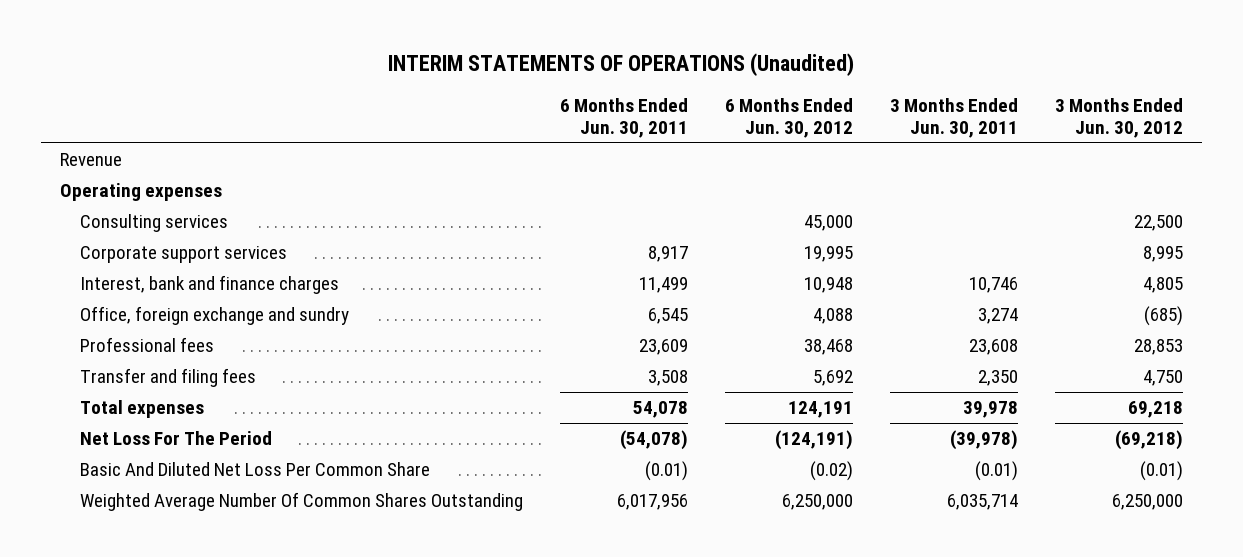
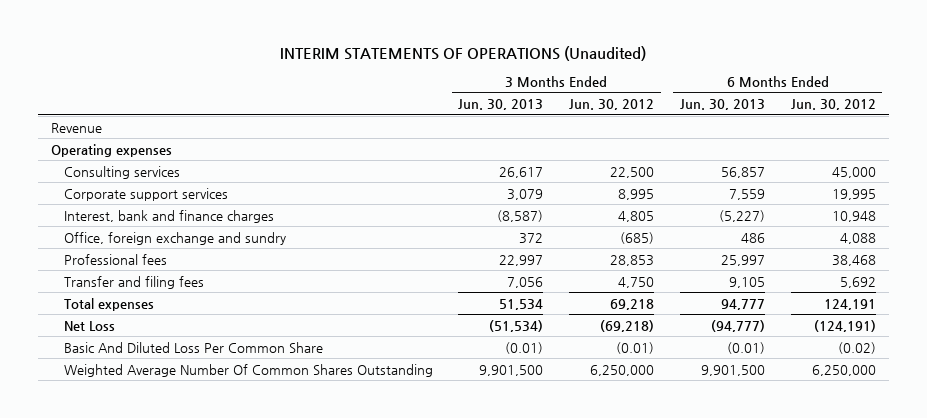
[560,98,689,139] 6 Months Ended Jun. 30, 2011 -> none
[890,98,1019,139] 3 Months Ended Jun. 30, 2011 -> none
none -> [458,98,544,110] Jun. 30, 2013
none -> [679,98,765,110] Jun. 30, 2013
[80,431,273,446] Net Loss For The Period -> [63,320,115,331] Net Loss
[80,462,431,477] Basic And Diluted Net Loss Per Common Share -> [63,341,323,353] Basic And Diluted Loss Per Common Share

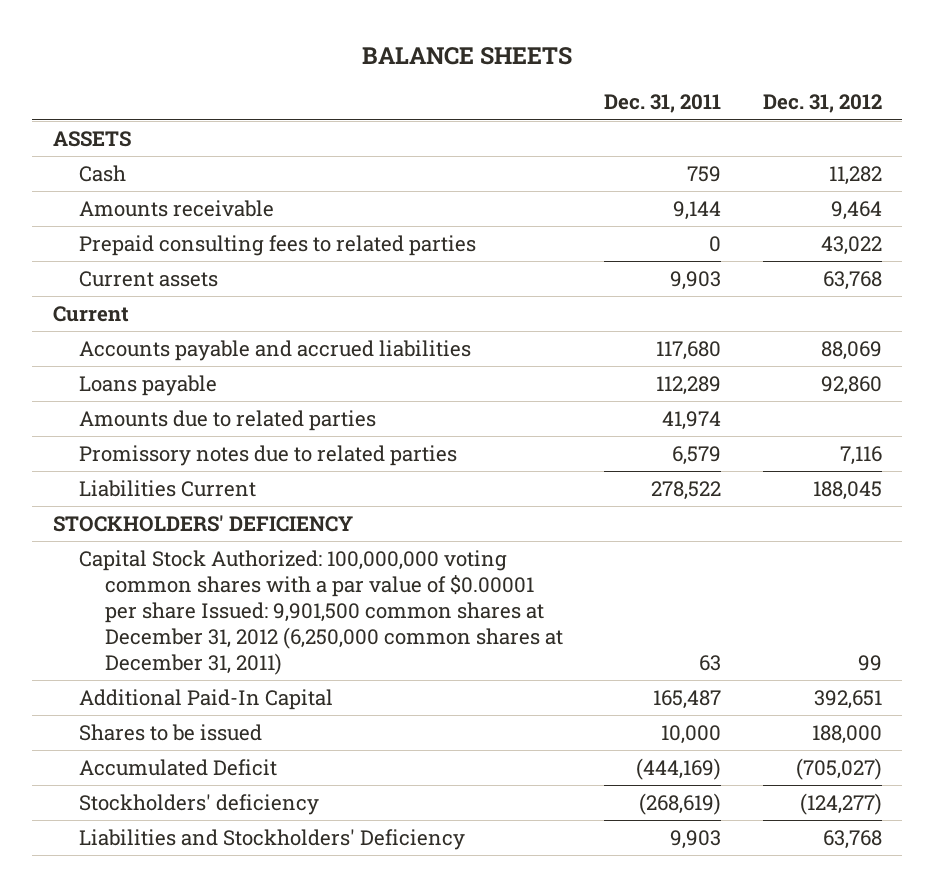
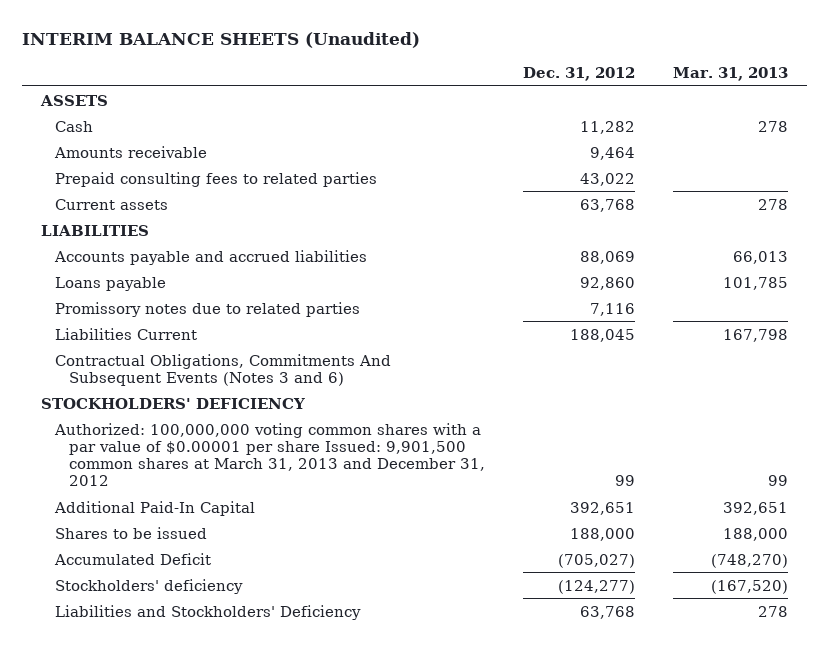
[362,46,573,65] BALANCE SHEETS -> [21,31,420,48] INTERIM BALANCE SHEETS (Unaudited)
[604,94,722,114] Dec. 31, 2011 -> none
none -> [673,66,789,81] Mar. 31, 2013
[52,305,129,322] Current -> none
none -> [40,224,149,236] LIABILITIES
[79,409,377,431] Amounts due to related parties -> none
none -> [54,353,391,386] Contractual Obligations, Commitments And Subsequent Events (Notes 3 and 6)
[79,549,564,675] Capital Stock Authorized: 100,000,000 voting common shares with a par value of $0.00001 per share Issued: 9,901,500 common shares at December 31, 2012 (6,250,000 common shares at December 31, 2011) -> [53,422,485,486] Authorized: 100,000,000 voting common shares with a par value of $0.00001 per share Issued: 9,901,500 common shares at March 31, 2013 and December 31, 2012

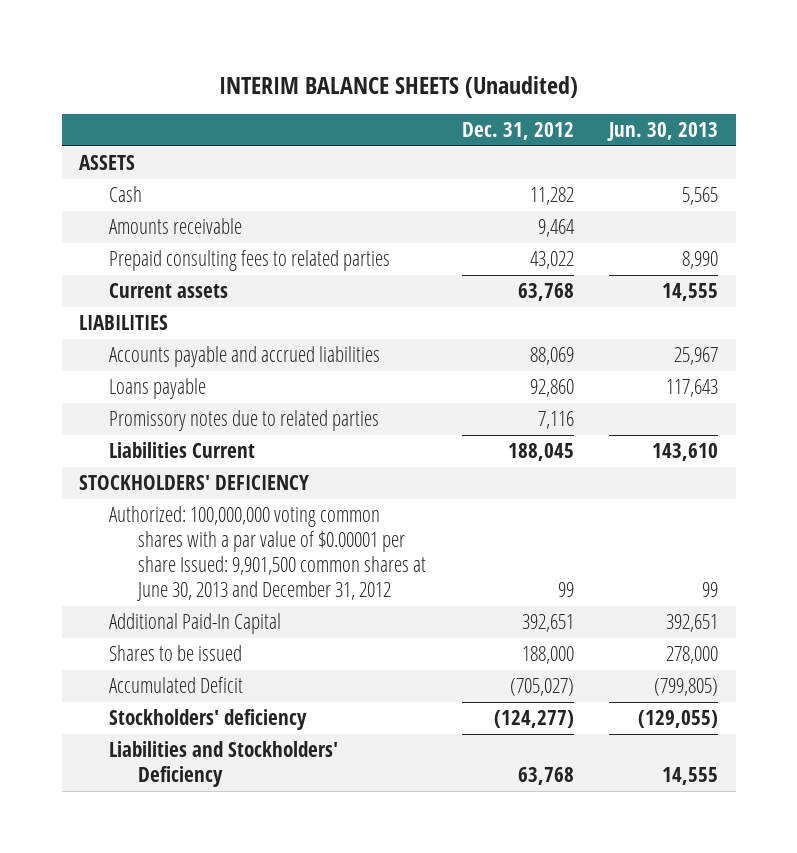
[673,66,789,81] Mar. 31, 2013 -> none
none -> [606,122,718,142] Jun. 30, 2013
[54,353,391,386] Contractual Obligations, Commitments And Subsequent Events (Notes 3 and 6) -> none
[53,422,485,486] Authorized: 100,000,000 voting common shares with a par value of $0.00001 per share Issued: 9,901,500 common shares at March 31, 2013 and December 31, 2012 -> [108,506,427,602] Authorized: 100,000,000 voting common shares with a par value of $0.00001 per share Issued: 9,901,500 common shares at June 30, 2013 and December 31, 2012

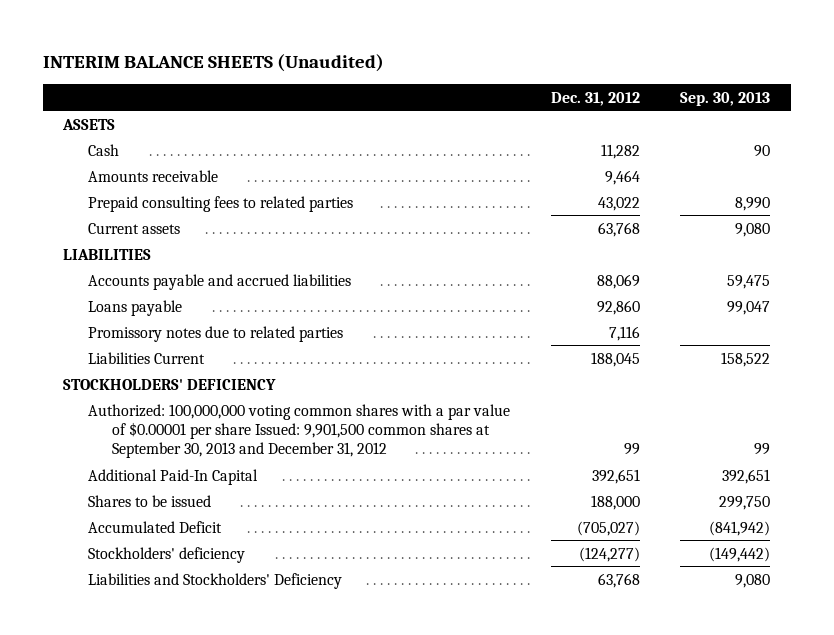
[606,122,718,142] Jun. 30, 2013 -> none
none -> [680,91,771,106] Sep. 30, 2013
[108,506,427,602] Authorized: 100,000,000 voting common shares with a par value of $0.00001 per share Issued: 9,901,500 common shares at June 30, 2013 and December 31, 2012 -> [87,403,510,459] Authorized: 100,000,000 voting common shares with a par value of $0.00001 per share Issued: 9,901,500 common shares at September 30, 2013 and December 31, 2012

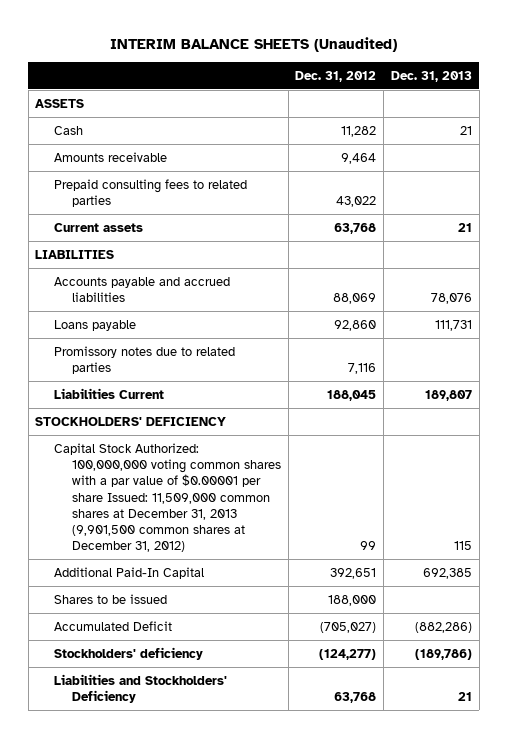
[680,91,771,106] Sep. 30, 2013 -> none
none -> [390,70,472,82] Dec. 31, 2013
[87,403,510,459] Authorized: 100,000,000 voting common shares with a par value of $0.00001 per share Issued: 9,901,500 common shares at September 30, 2013 and December 31, 2012 -> [53,442,281,553] Capital Stock Authorized: 100,000,000 voting common shares with a par value of $0.00001 per share Issued: 11,509,000 common shares at December 31, 2013 (9,901,500 common shares at December 31, 2012)

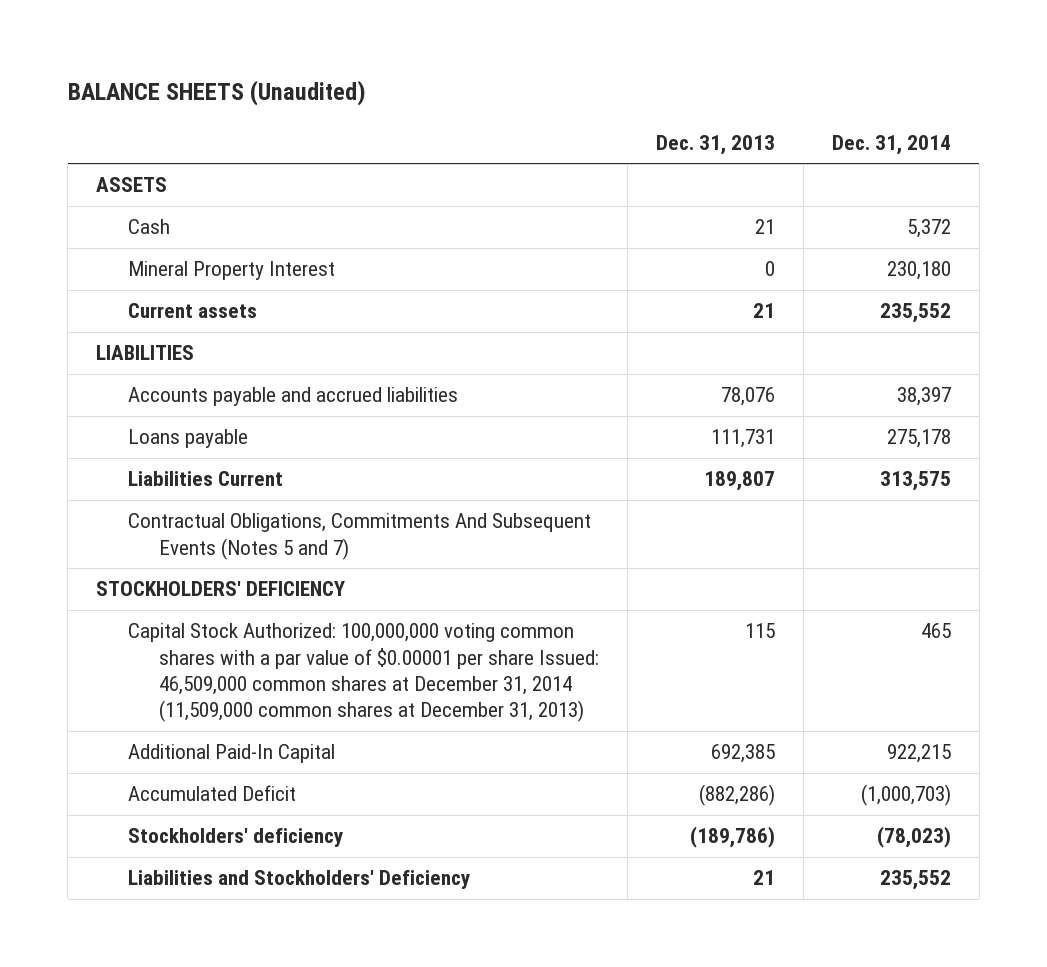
[109,36,397,52] INTERIM BALANCE SHEETS (Unaudited) -> [67,80,366,107] BALANCE SHEETS (Unaudited)
[295,70,377,82] Dec. 31, 2012 -> none
none -> [831,134,951,155] Dec. 31, 2014
[53,151,167,162] Amounts receivable -> none
[53,178,247,208] Prepaid consulting fees to related parties -> none
none -> [127,261,335,281] Mineral Property Interest
[53,345,235,375] Promissory notes due to related parties -> none
none -> [127,513,591,560] Contractual Obligations, Commitments And Subsequent Events (Notes 5 and 7)
[53,442,281,553] Capital Stock Authorized: 100,000,000 voting common shares with a par value of $0.00001 per share Issued: 11,509,000 common shares at December 31, 2013 (9,901,500 common shares at December 31, 2012) -> [127,623,600,723] Capital Stock Authorized: 100,000,000 voting common shares with a par value of $0.00001 per share Issued: 46,509,000 common shares at December 31, 2014 (11,509,000 common shares at December 31, 2013)
[53,593,167,604] Shares to be issued -> none

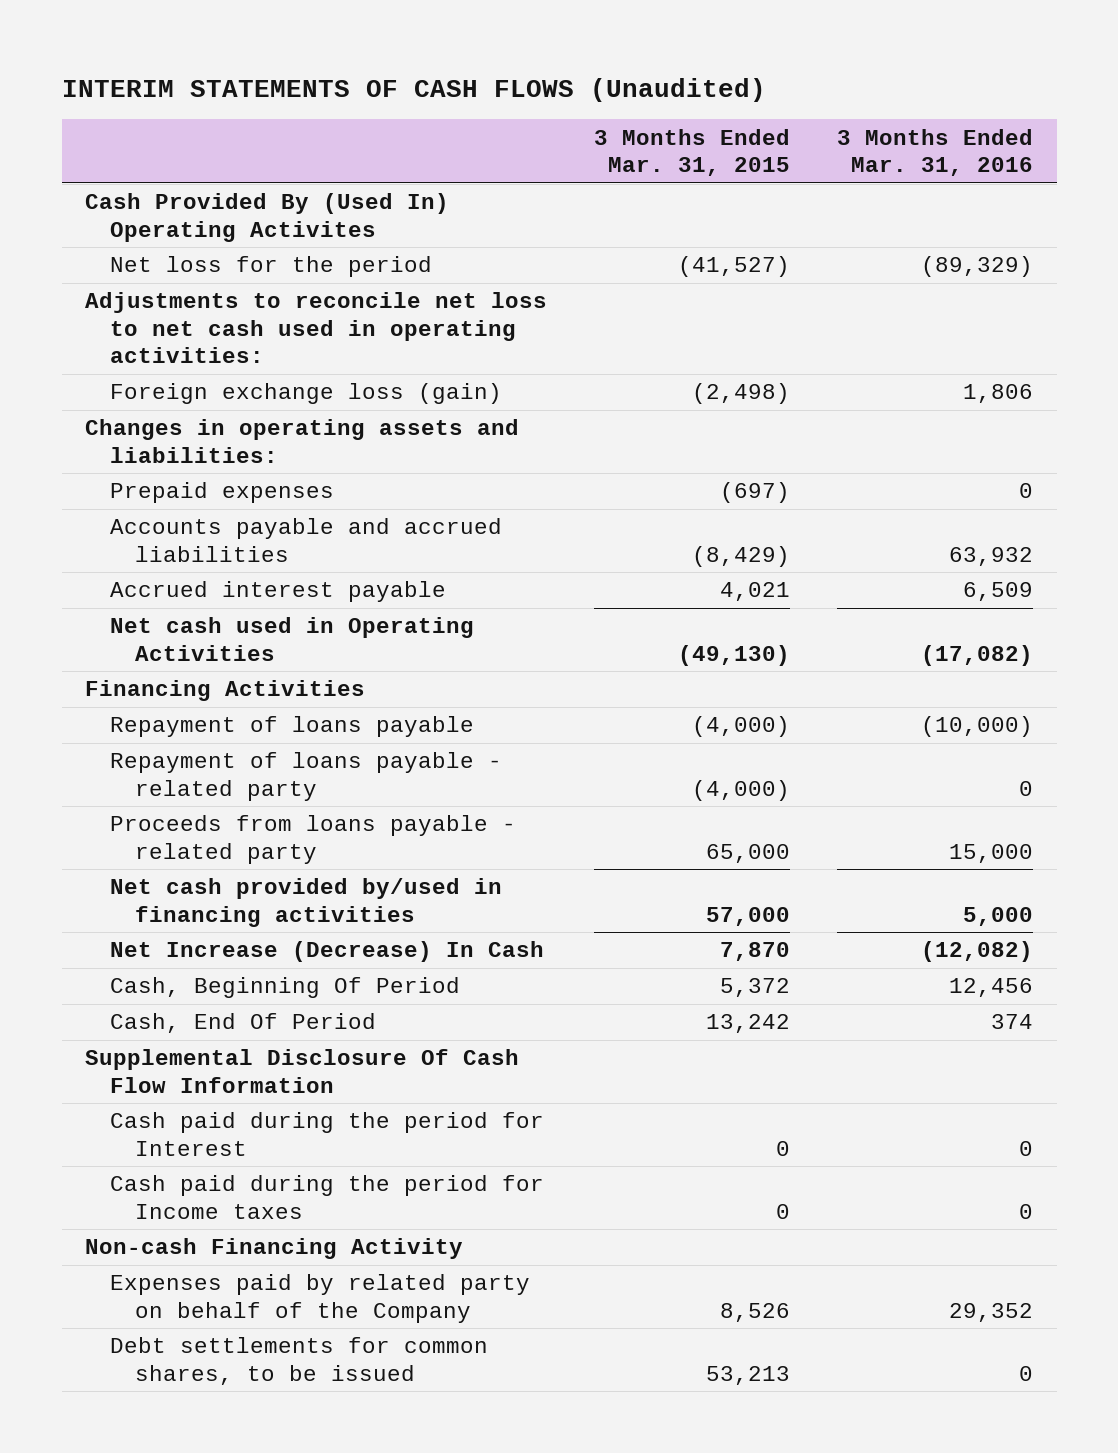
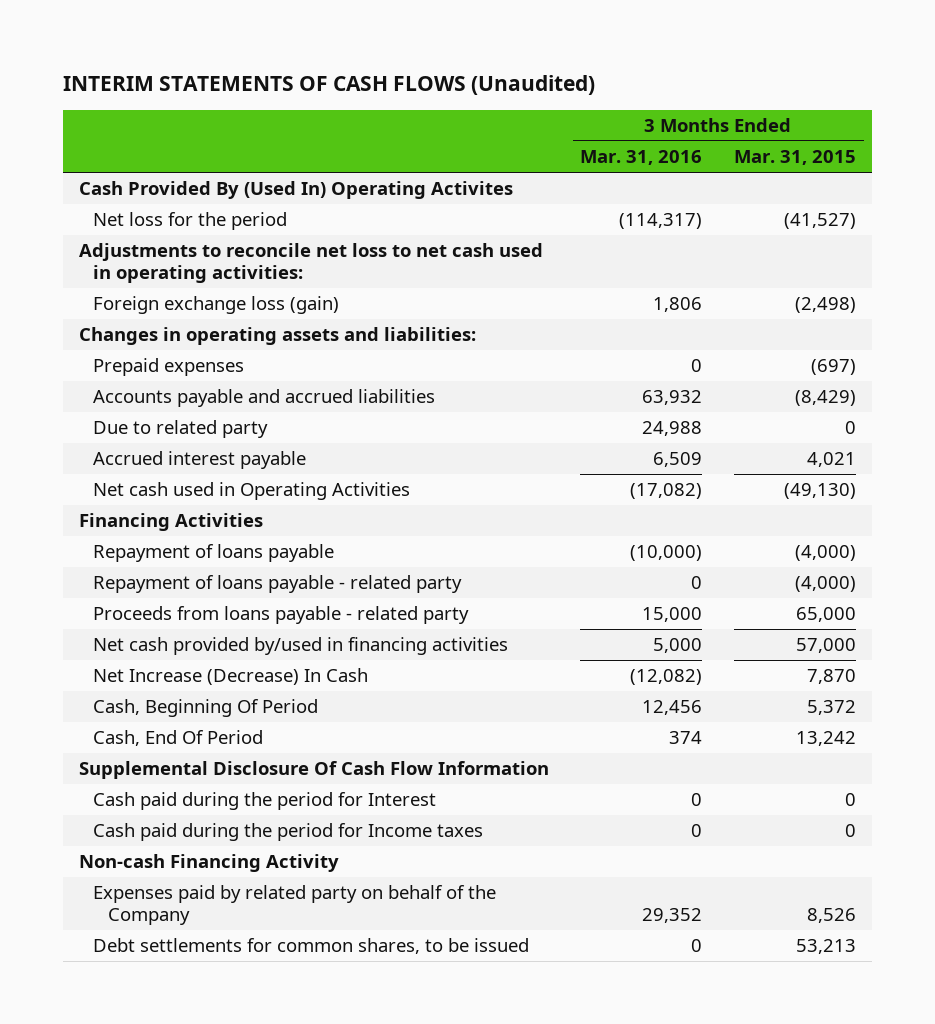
[921,256,1034,278] (89,329) -> [619,213,703,230] (114,317)
none -> [93,420,269,439] Due to related party

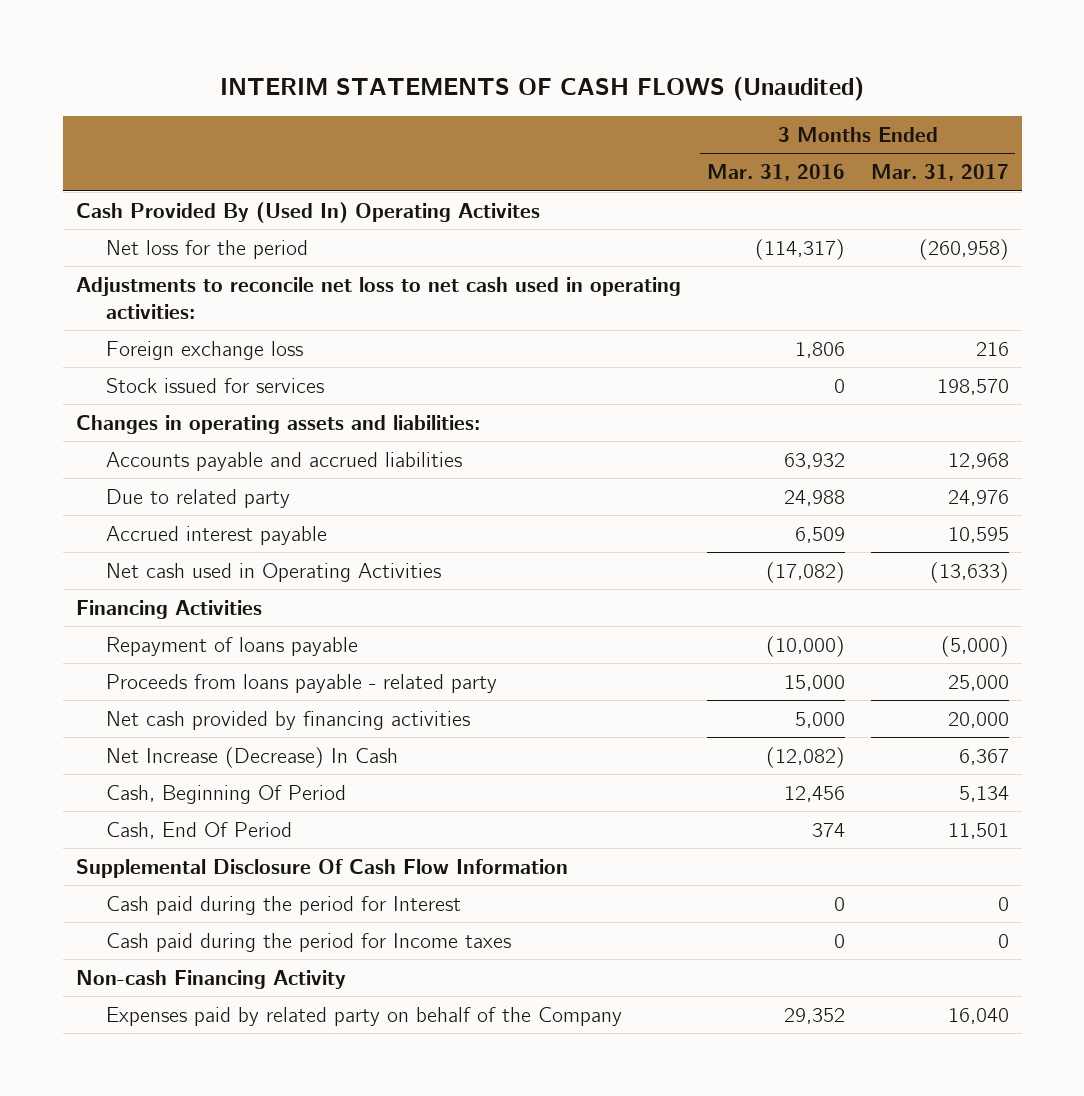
[734,150,857,166] Mar. 31, 2015 -> none
none -> [870,164,1009,182] Mar. 31, 2017
[93,296,340,315] Foreign exchange loss (gain) -> [105,340,303,360] Foreign exchange loss
none -> [105,377,324,393] Stock issued for services
[93,358,245,377] Prepaid expenses -> none
[93,575,463,594] Repayment of loans payable - related party -> none
[93,637,509,656] Net cash provided by/used in financing activities -> [105,710,470,730] Net cash provided by financing activities
[93,938,530,955] Debt settlements for common shares, to be issued -> none

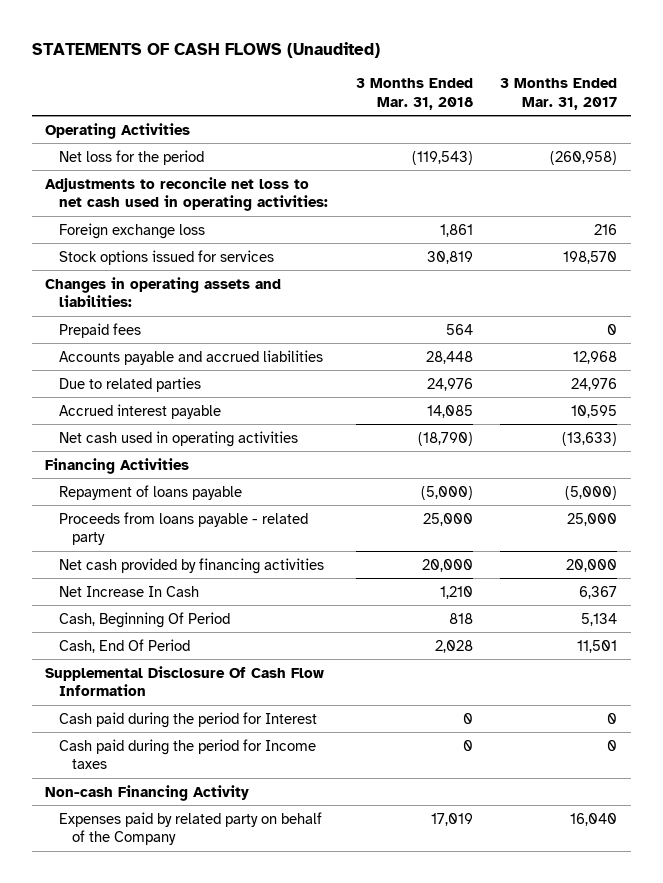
[220,76,865,101] INTERIM STATEMENTS OF CASH FLOWS (Unaudited) -> [31,41,380,58] STATEMENTS OF CASH FLOWS (Unaudited)
[706,164,845,182] Mar. 31, 2016 -> none
none -> [355,78,473,110] 3 Months Ended Mar. 31, 2018
[75,201,540,223] Cash Provided By (Used In) Operating Activites -> [45,122,191,139] Operating Activities
[105,377,324,393] Stock issued for services -> [58,249,274,265] Stock options issued for services
none -> [58,322,141,338] Prepaid fees
[105,488,290,508] Due to related party -> [58,376,201,392] Due to related parties
[105,562,441,582] Net cash used in Operating Activities -> [58,430,298,447] Net cash used in operating activities
[105,746,398,768] Net Increase (Decrease) In Cash -> [58,585,199,597] Net Increase In Cash

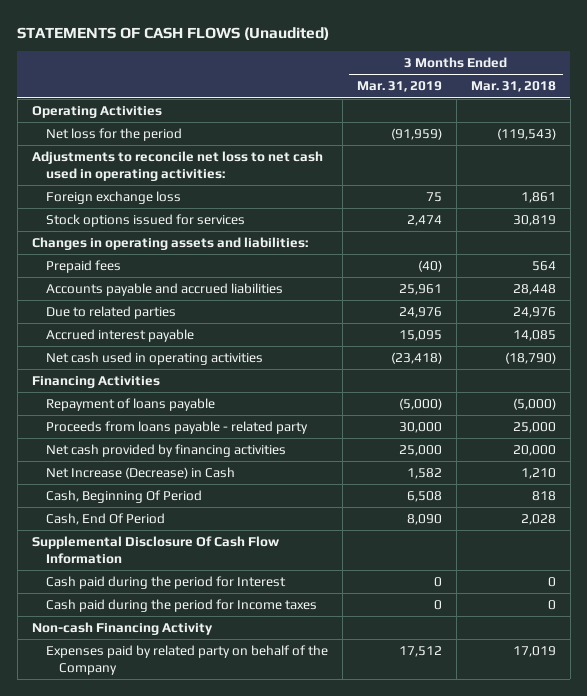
[500,78,618,110] 3 Months Ended Mar. 31, 2017 -> none
none -> [356,81,442,93] Mar. 31, 2019
[58,585,199,597] Net Increase In Cash -> [45,467,235,480] Net Increase (Decrease) in Cash

